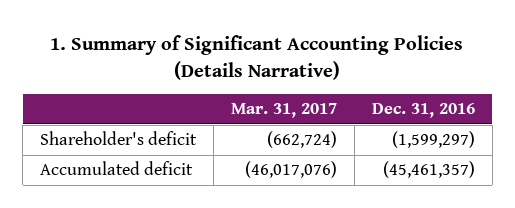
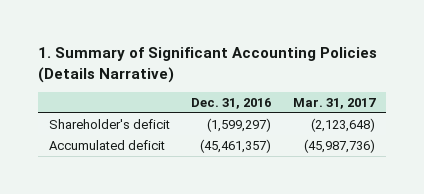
[266,131,337,149] (662,724) -> [310,118,375,133] (2,123,648)
[244,161,337,179] (46,017,076) -> [303,139,375,154] (45,987,736)

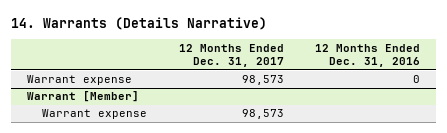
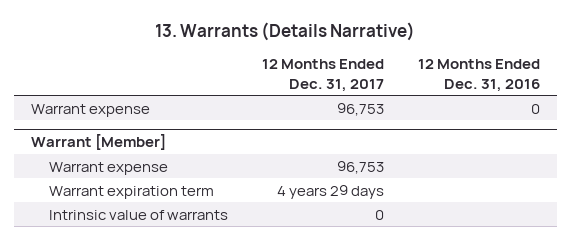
[11,17,268,31] 14. Warrants (Details Narrative) -> [155,21,416,41] 13. Warrants (Details Narrative)
[241,75,284,86] 98,573 -> [336,102,384,116] 96,753
[241,109,284,120] 98,573 -> [336,160,384,174] 96,753
none -> [48,185,214,199] Warrant expiration term
none -> [48,209,228,220] Intrinsic value of warrants

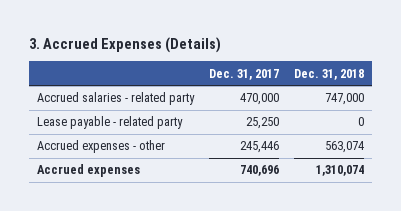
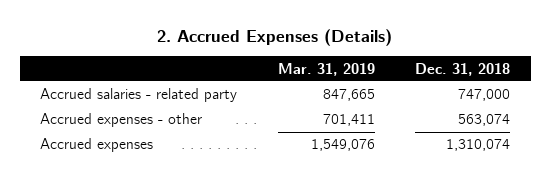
[28,36,221,53] 3. Accrued Expenses (Details) -> [157,28,393,46] 2. Accrued Expenses (Details)
[208,68,279,80] Dec. 31, 2017 -> none
none -> [277,62,375,76] Mar. 31, 2019
[36,116,183,130] Lease payable - related party -> none

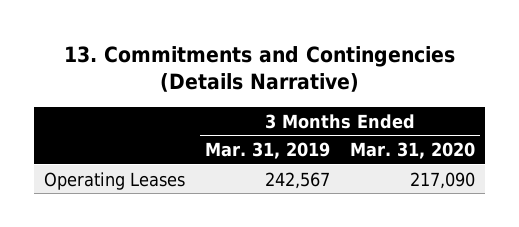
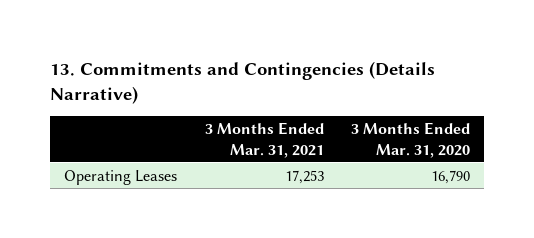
[205,142,331,160] Mar. 31, 2019 -> none
none -> [204,121,324,158] 3 Months Ended Mar. 31, 2021
[410,171,476,189] 217,090 -> [431,169,471,184] 16,790

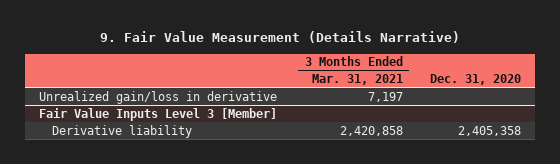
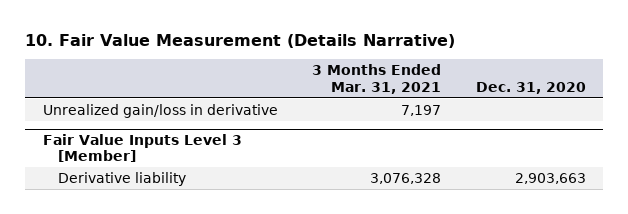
[100,31,461,44] 9. Fair Value Measurement (Details Narrative) -> [25,34,456,49] 10. Fair Value Measurement (Details Narrative)
[339,125,403,136] 2,420,858 -> [370,172,442,184] 3,076,328
[458,125,522,136] 2,405,358 -> [514,172,586,184] 2,903,663

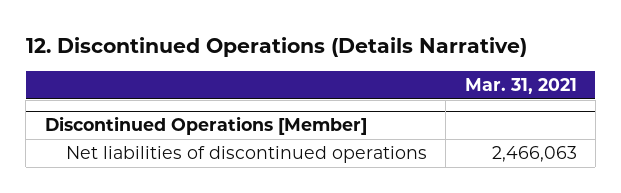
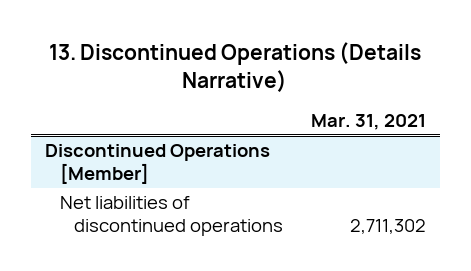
[25,37,527,58] 12. Discontinued Operations (Details Narrative) -> [49,41,422,93] 13. Discontinued Operations (Details Narrative)
[491,146,577,163] 2,466,063 -> [349,219,426,235] 2,711,302

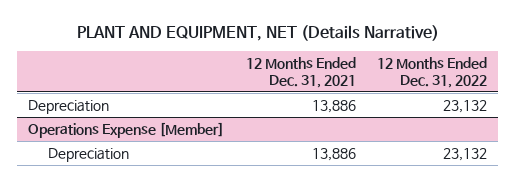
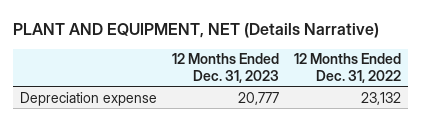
[245,56,356,88] 12 Months Ended Dec. 31, 2021 -> none
none -> [172,53,280,83] 12 Months Ended Dec. 31, 2023
[27,121,224,138] Operations Expense [Member] -> none
[47,147,129,162] Depreciation -> none
[27,99,109,114] Depreciation -> [20,91,158,106] Depreciation expense

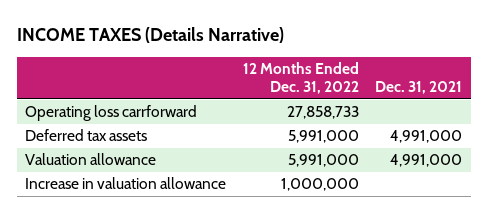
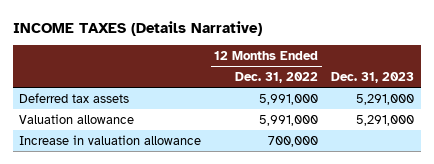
[375,81,463,95] Dec. 31, 2021 -> none
none -> [331,72,415,84] Dec. 31, 2023
[25,105,198,122] Operating loss carrforward -> none
[280,178,359,192] 1,000,000 -> [268,135,319,147] 700,000

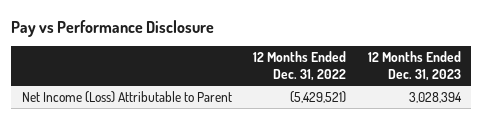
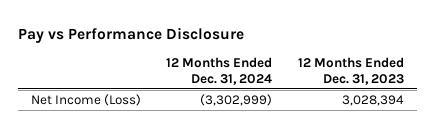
[253,51,347,82] 12 Months Ended Dec. 31, 2022 -> none
none -> [166,56,273,85] 12 Months Ended Dec. 31, 2024
[21,90,232,103] Net Income (Loss) Attributable to Parent -> [30,94,141,107] Net Income (Loss)

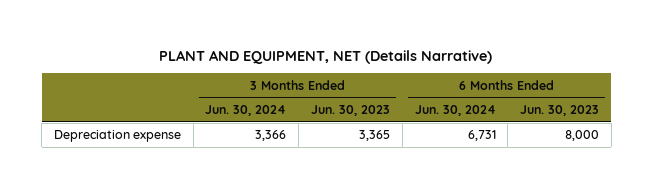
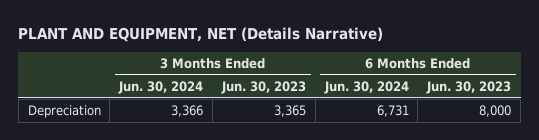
[53,130,181,143] Depreciation expense -> [27,105,101,119] Depreciation

